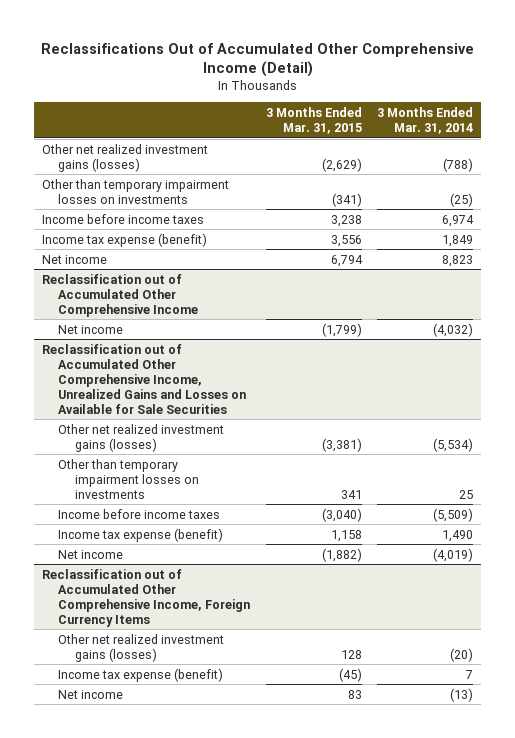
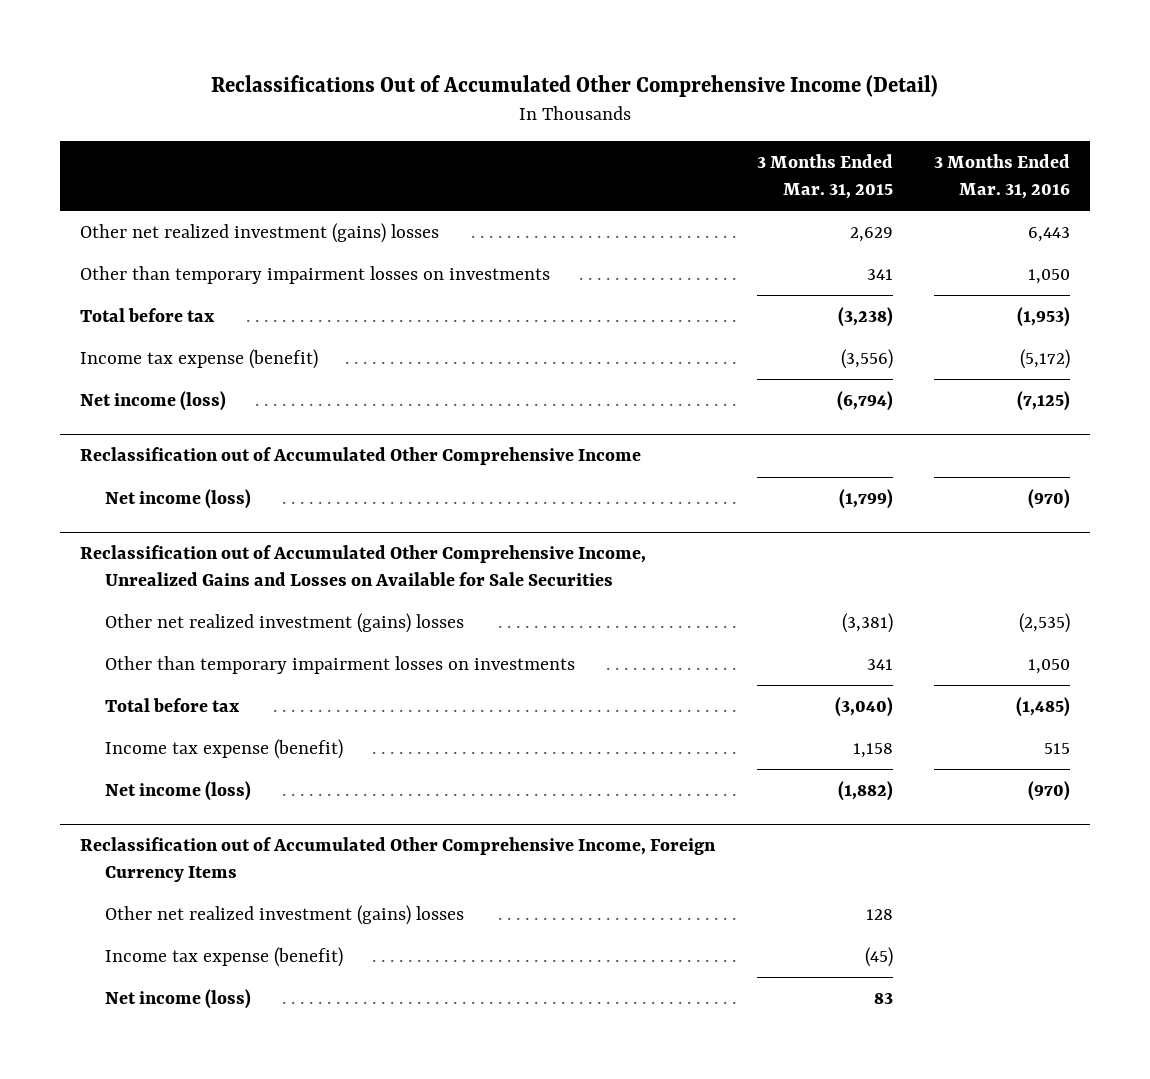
[377,106,474,134] 3 Months Ended Mar. 31, 2014 -> none
none -> [933,154,1070,199] 3 Months Ended Mar. 31, 2016
[41,143,208,172] Other net realized investment gains (losses) -> [80,223,440,244] Other net realized investment (gains) losses
[321,157,362,172] (2,629) -> [849,227,893,243] 2,629
[331,192,362,207] (341) -> [866,269,893,281] 341
[41,213,204,224] Income before income taxes -> [80,308,216,323] Total before tax
[330,214,362,227] 3,238 -> [837,307,893,328] (3,238)
[330,234,362,247] 3,556 -> [840,349,893,370] (3,556)
[41,254,107,264] Net income -> [80,391,227,412] Net income (loss)
[330,254,363,267] 6,794 -> [836,391,893,412] (6,794)
[58,324,124,334] Net income -> [105,489,252,510] Net income (loss)
[58,423,225,452] Other net realized investment gains (losses) -> [105,613,465,634] Other net realized investment (gains) losses
[58,508,221,519] Income before income taxes -> [105,698,241,713] Total before tax
[58,549,124,559] Net income -> [105,781,252,802] Net income (loss)
[58,633,225,662] Other net realized investment gains (losses) -> [105,905,465,926] Other net realized investment (gains) losses
[58,689,124,699] Net income -> [105,989,252,1010] Net income (loss)

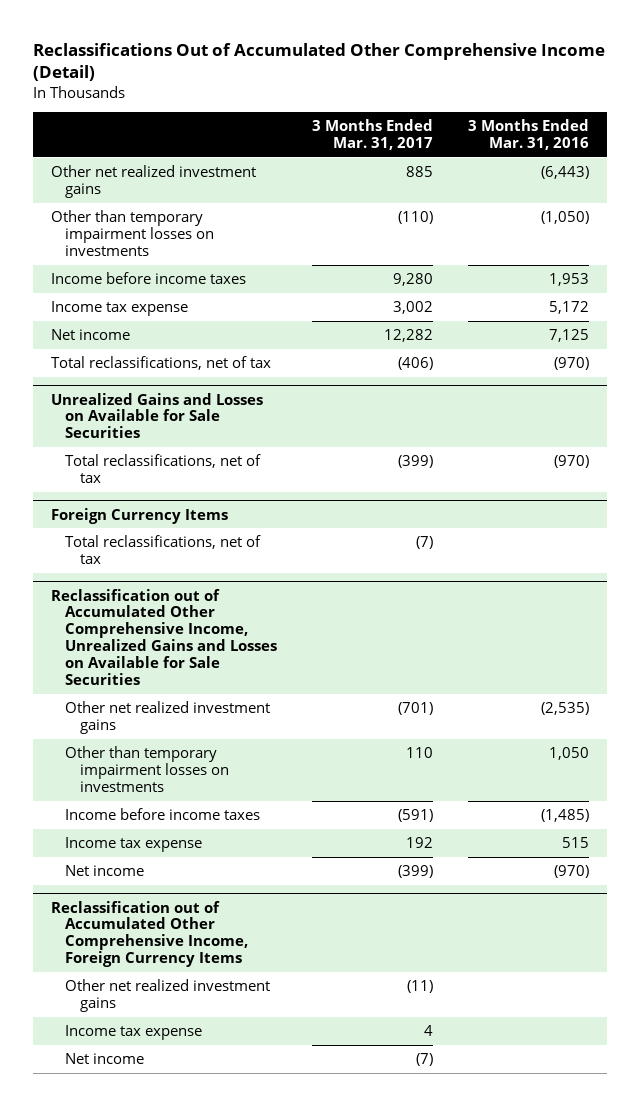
[756,154,893,199] 3 Months Ended Mar. 31, 2015 -> none
none -> [312,119,434,151] 3 Months Ended Mar. 31, 2017
[80,447,642,466] Reclassification out of Accumulated Other Comprehensive Income -> none
[105,489,252,510] Net income (loss) -> none
[80,223,440,244] Other net realized investment (gains) losses -> [50,165,256,198] Other net realized investment gains
[1027,227,1070,243] 6,443 -> [541,166,590,180] (6,443)
[1027,269,1070,285] 1,050 -> [541,211,590,225] (1,050)
[80,308,216,323] Total before tax -> [50,272,246,285] Income before income taxes
[1016,307,1070,328] (1,953) -> [549,273,590,287] 1,953
[80,349,319,370] Income tax expense (benefit) -> [50,301,188,317] Income tax expense
[1019,349,1070,370] (5,172) -> [549,301,590,315] 5,172
[80,391,227,412] Net income (loss) -> [50,329,130,341] Net income
[1016,391,1070,412] (7,125) -> [549,329,590,343] 7,125
none -> [50,356,271,371] Total reclassifications, net of tax
none -> [50,392,263,439] Unrealized Gains and Losses on Available for Sale Securities
none -> [65,454,262,483] Total reclassifications, net of tax
none -> [50,507,228,524] Foreign Currency Items
none -> [65,535,262,564] Total reclassifications, net of tax
[105,613,465,634] Other net realized investment (gains) losses -> [65,701,271,734] Other net realized investment gains
[105,698,241,713] Total before tax -> [65,808,261,821] Income before income taxes
[105,739,344,760] Income tax expense (benefit) -> [65,837,203,853] Income tax expense
[105,781,252,802] Net income (loss) -> [65,865,145,877] Net income
[105,905,465,926] Other net realized investment (gains) losses -> [65,979,271,1012] Other net realized investment gains
[105,947,344,968] Income tax expense (benefit) -> [65,1025,203,1041] Income tax expense
[105,989,252,1010] Net income (loss) -> [65,1053,145,1065] Net income

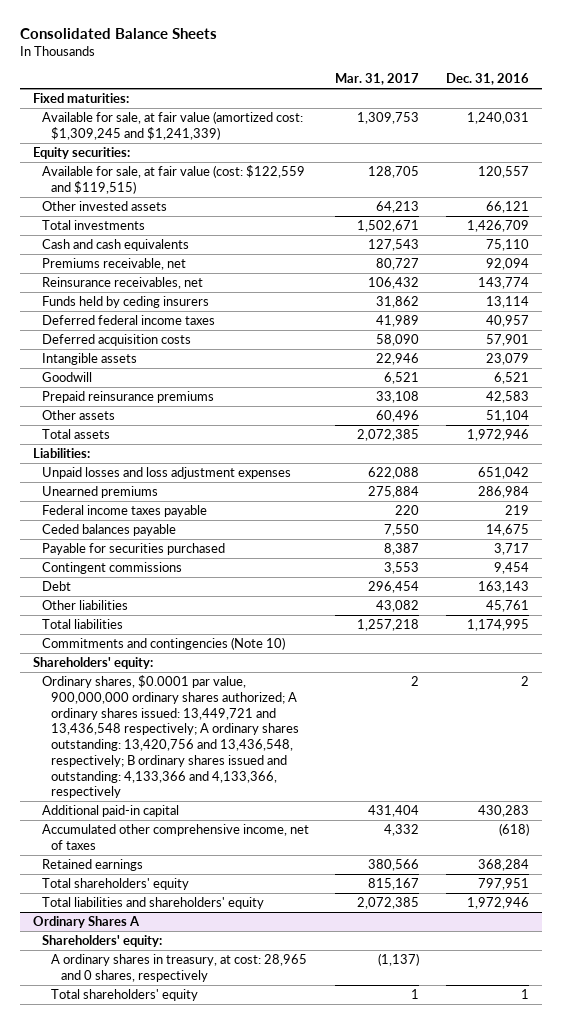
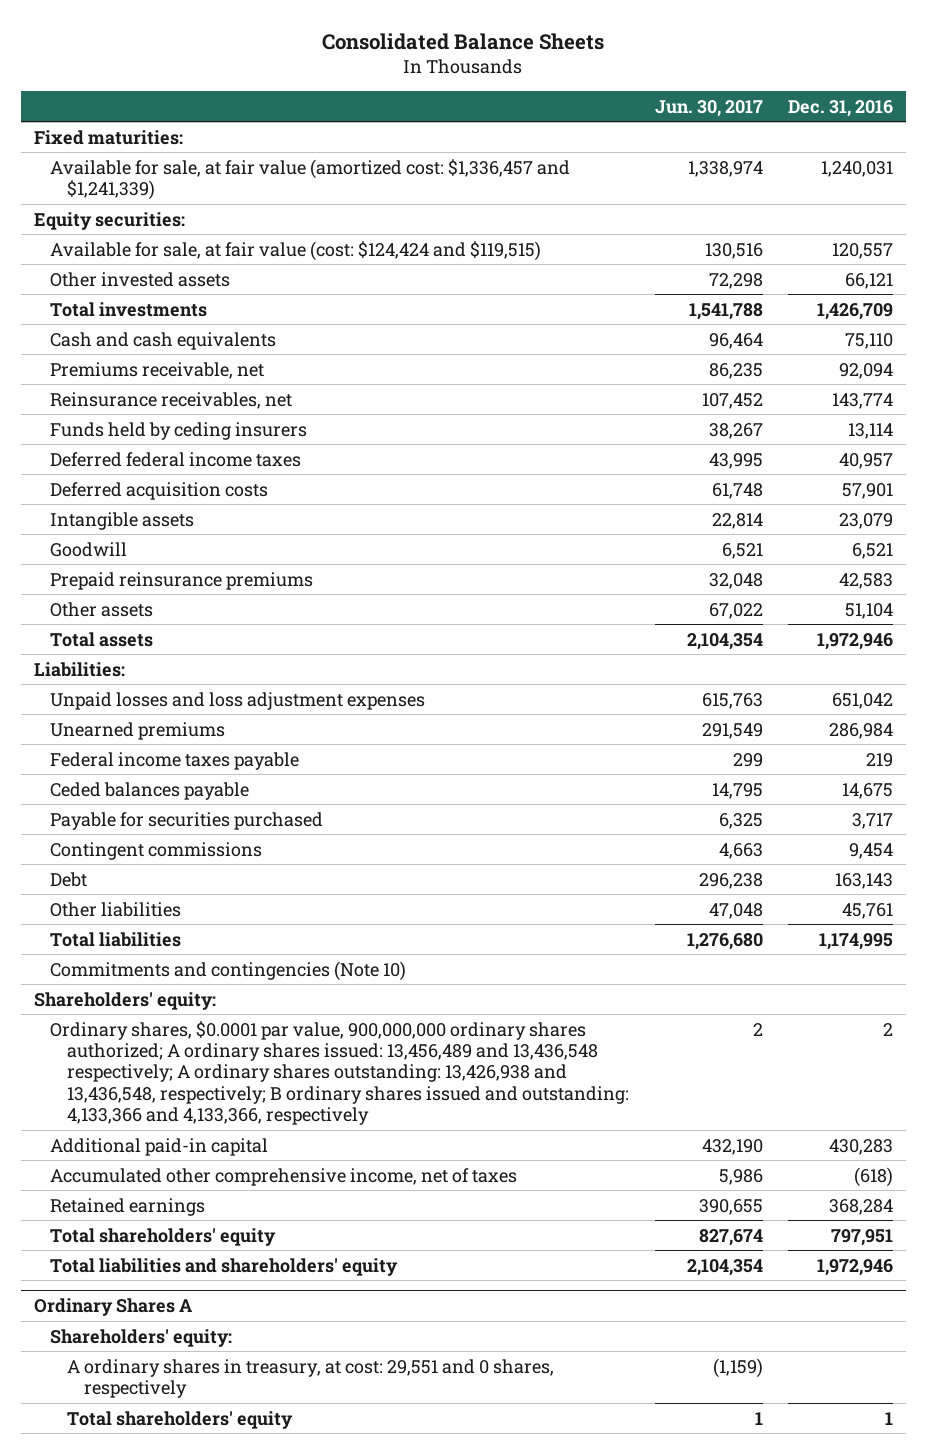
[335,73,420,86] Mar. 31, 2017 -> none
none -> [654,99,763,117] Jun. 30, 2017
[42,111,304,140] Available for sale, at fair value (amortized cost: $1,309,245 and $1,241,339) -> [50,158,571,200] Available for sale, at fair value (amortized cost: $1,336,457 and $1,241,339)
[42,165,306,194] Available for sale, at fair value (cost: $122,559 and $119,515) -> [50,240,542,261] Available for sale, at fair value (cost: $124,424 and $119,515)
[42,675,300,799] Ordinary shares, $0.0001 par value, 900,000,000 ordinary shares authorized; A ordinary shares issued: 13,449,721 and 13,436,548 respectively; A ordinary shares outstanding: 13,420,756 and 13,436,548, respectively; B ordinary shares issued and outstanding: 4,133,366 and 4,133,366, respectively -> [50,1020,630,1126] Ordinary shares, $0.0001 par value, 900,000,000 ordinary shares authorized; A ordinary shares issued: 13,456,489 and 13,436,548 respectively; A ordinary shares outstanding: 13,426,938 and 13,436,548, respectively; B ordinary shares issued and outstanding: 4,133,366 and 4,133,366, respectively
[51,954,308,982] A ordinary shares in treasury, at cost: 28,965 and 0 shares, respectively -> [67,1358,555,1398] A ordinary shares in treasury, at cost: 29,551 and 0 shares, respectively

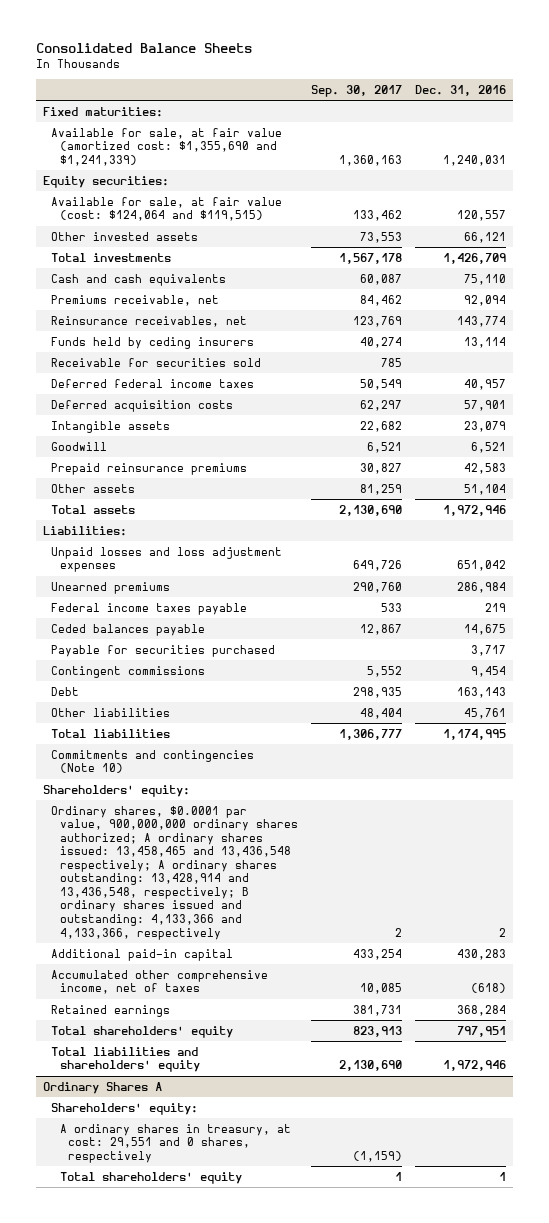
[654,99,763,117] Jun. 30, 2017 -> none
none -> [310,84,402,97] Sep. 30, 2017
[50,158,571,200] Available for sale, at fair value (amortized cost: $1,336,457 and $1,241,339) -> [51,127,283,166] Available for sale, at fair value (amortized cost: $1,355,690 and $1,241,339)
[50,240,542,261] Available for sale, at fair value (cost: $124,424 and $119,515) -> [51,196,283,222] Available for sale, at fair value (cost: $124,064 and $119,515)
none -> [51,357,262,367] Receivable for securities sold
[50,1020,630,1126] Ordinary shares, $0.0001 par value, 900,000,000 ordinary shares authorized; A ordinary shares issued: 13,456,489 and 13,436,548 respectively; A ordinary shares outstanding: 13,426,938 and 13,436,548, respectively; B ordinary shares issued and outstanding: 4,133,366 and 4,133,366, respectively -> [51,805,298,940] Ordinary shares, $0.0001 par value, 900,000,000 ordinary shares authorized; A ordinary shares issued: 13,458,465 and 13,436,548 respectively; A ordinary shares outstanding: 13,428,914 and 13,436,548, respectively; B ordinary shares issued and outstanding: 4,133,366 and 4,133,366, respectively

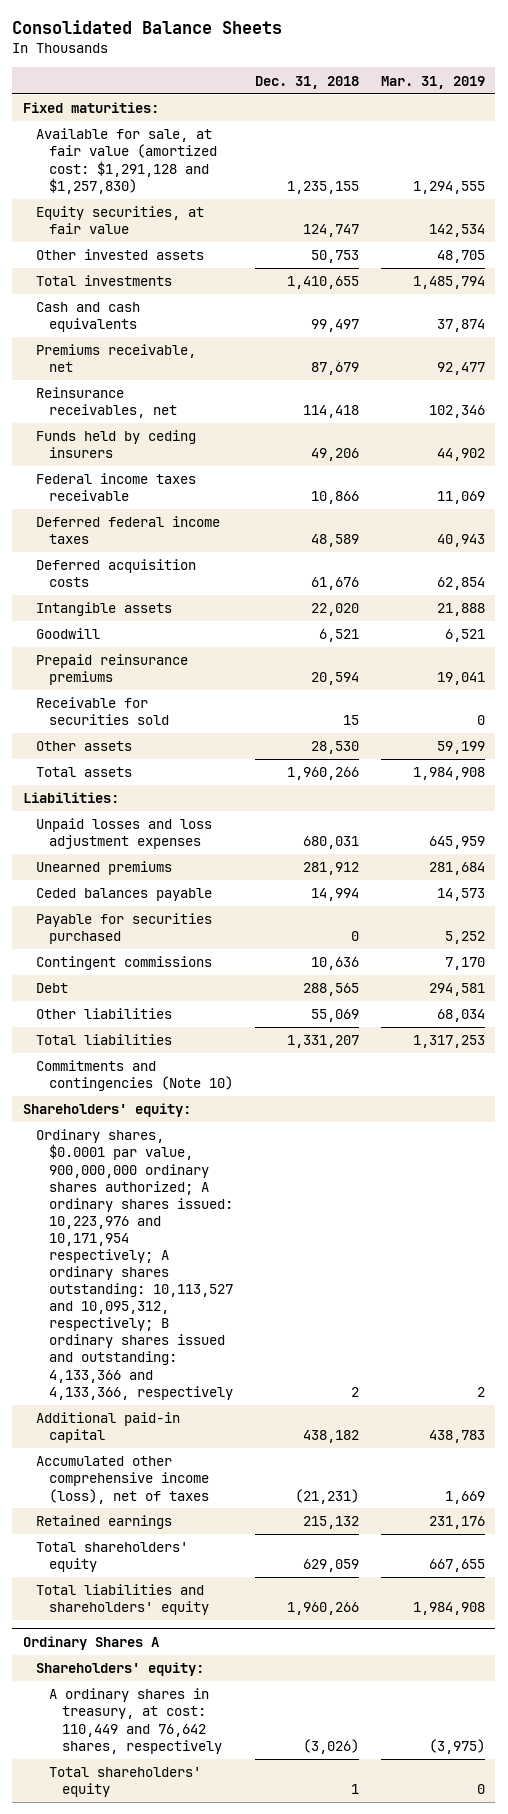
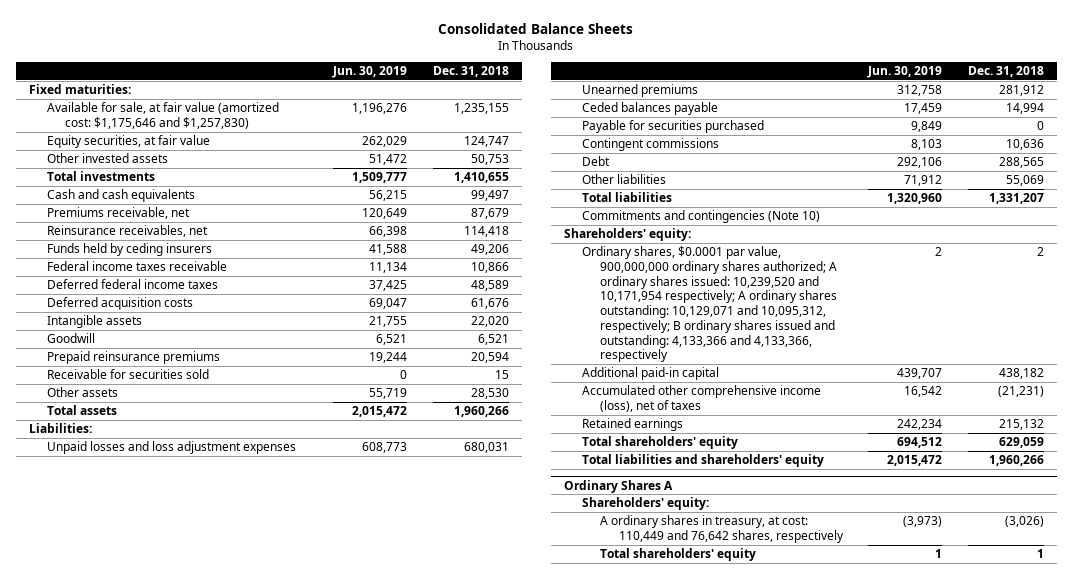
[380,75,485,89] Mar. 31, 2019 -> none
none -> [331,66,407,79] Jun. 30, 2019
[35,128,217,194] Available for sale, at fair value (amortized cost: $1,291,128 and $1,257,830) -> [46,102,279,129] Available for sale, at fair value (amortized cost: $1,175,646 and $1,257,830)
[35,1129,233,1400] Ordinary shares, $0.0001 par value, 900,000,000 ordinary shares authorized; A ordinary shares issued: 10,223,976 and 10,171,954 respectively; A ordinary shares outstanding: 10,113,527 and 10,095,312, respectively; B ordinary shares issued and outstanding: 4,133,366 and 4,133,366, respectively -> [582,246,838,363] Ordinary shares, $0.0001 par value, 900,000,000 ordinary shares authorized; A ordinary shares issued: 10,239,520 and 10,171,954 respectively; A ordinary shares outstanding: 10,129,071 and 10,095,312, respectively; B ordinary shares issued and outstanding: 4,133,366 and 4,133,366, respectively

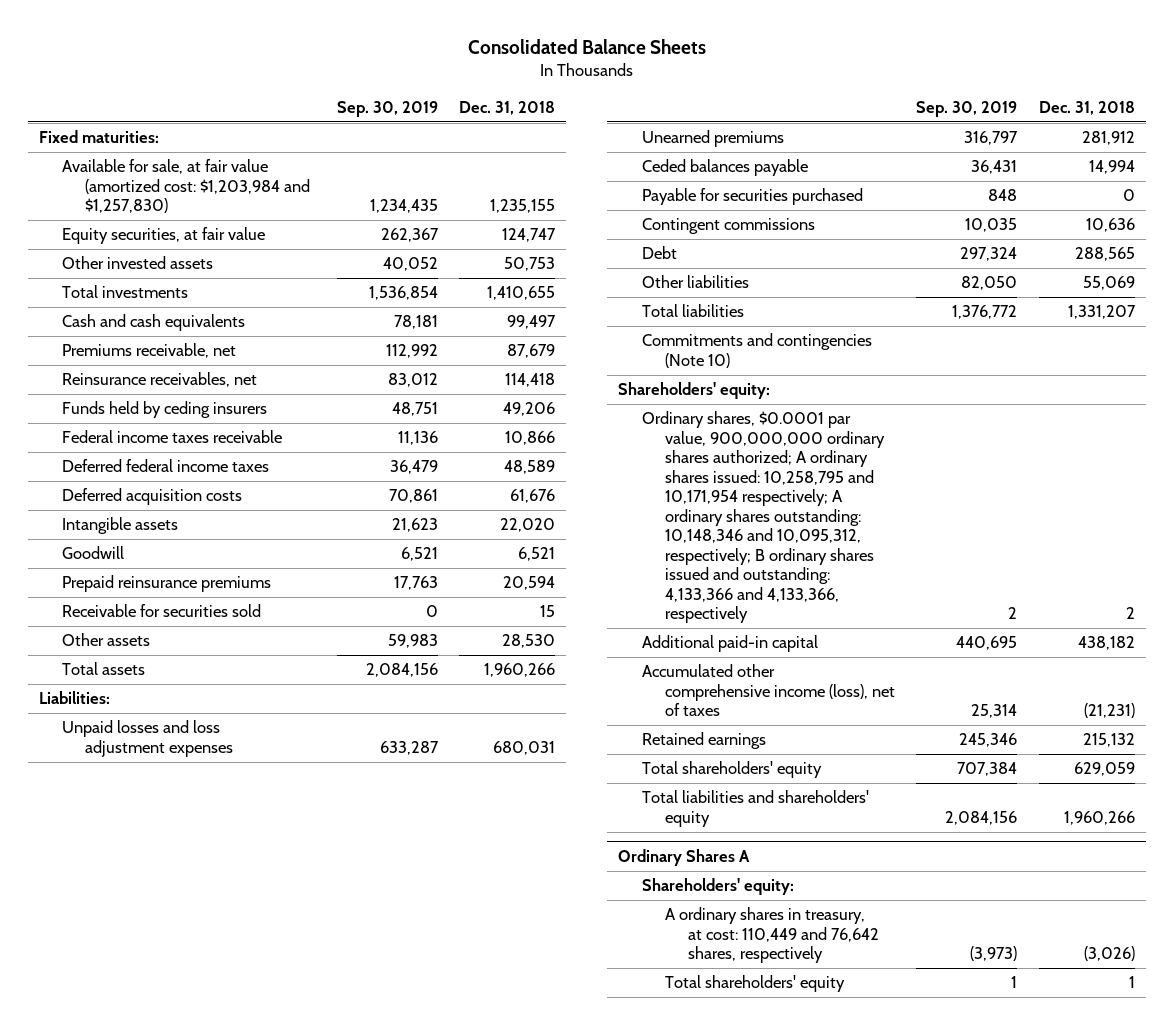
[331,66,407,79] Jun. 30, 2019 -> none
none -> [336,100,438,117] Sep. 30, 2019
[46,102,279,129] Available for sale, at fair value (amortized cost: $1,175,646 and $1,257,830) -> [62,159,311,214] Available for sale, at fair value (amortized cost: $1,203,984 and $1,257,830)
[582,246,838,363] Ordinary shares, $0.0001 par value, 900,000,000 ordinary shares authorized; A ordinary shares issued: 10,239,520 and 10,171,954 respectively; A ordinary shares outstanding: 10,129,071 and 10,095,312, respectively; B ordinary shares issued and outstanding: 4,133,366 and 4,133,366, respectively -> [641,411,885,624] Ordinary shares, $0.0001 par value, 900,000,000 ordinary shares authorized; A ordinary shares issued: 10,258,795 and 10,171,954 respectively; A ordinary shares outstanding: 10,148,346 and 10,095,312, respectively; B ordinary shares issued and outstanding: 4,133,366 and 4,133,366, respectively

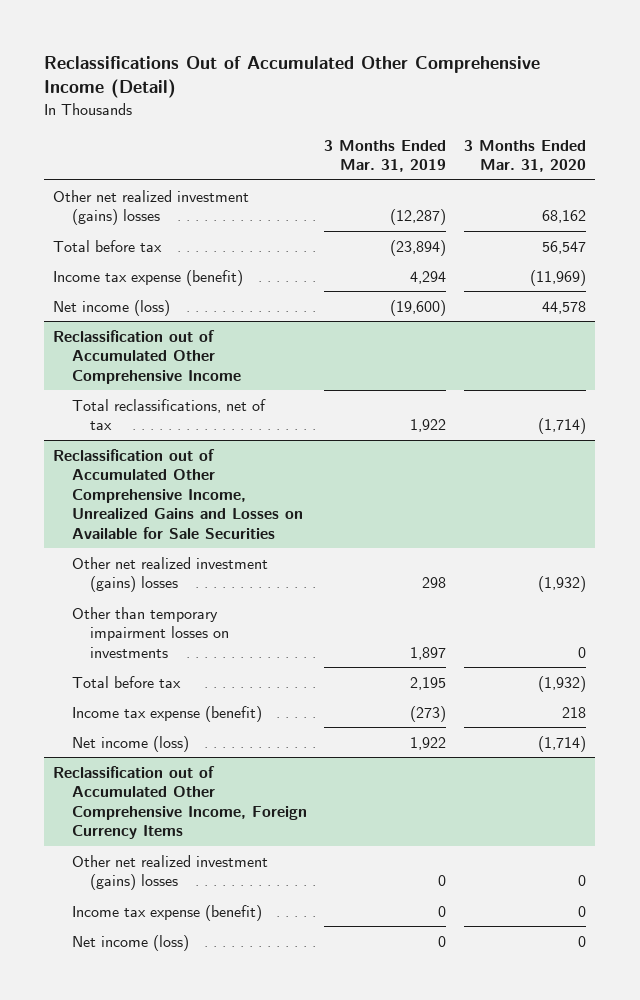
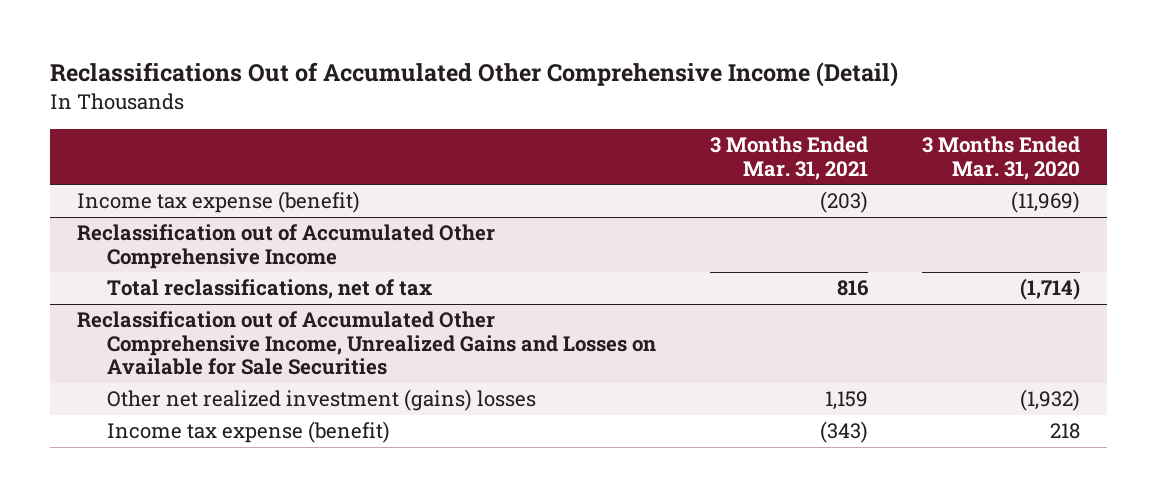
[324,139,447,173] 3 Months Ended Mar. 31, 2019 -> none
none -> [709,136,868,180] 3 Months Ended Mar. 31, 2021
[53,189,250,226] Other net realized investment (gains) losses -> none
[53,239,163,252] Total before tax -> none
[53,299,171,316] Net income (loss) -> none
[71,606,229,658] Other than temporary impairment losses on investments -> none
[71,675,181,688] Total before tax -> none
[71,735,189,752] Net income (loss) -> none
[53,765,307,840] Reclassification out of Accumulated Other Comprehensive Income, Foreign Currency Items -> none
[71,854,268,891] Other net realized investment (gains) losses -> none
[71,904,262,921] Income tax expense (benefit) -> none
[71,934,189,951] Net income (loss) -> none

